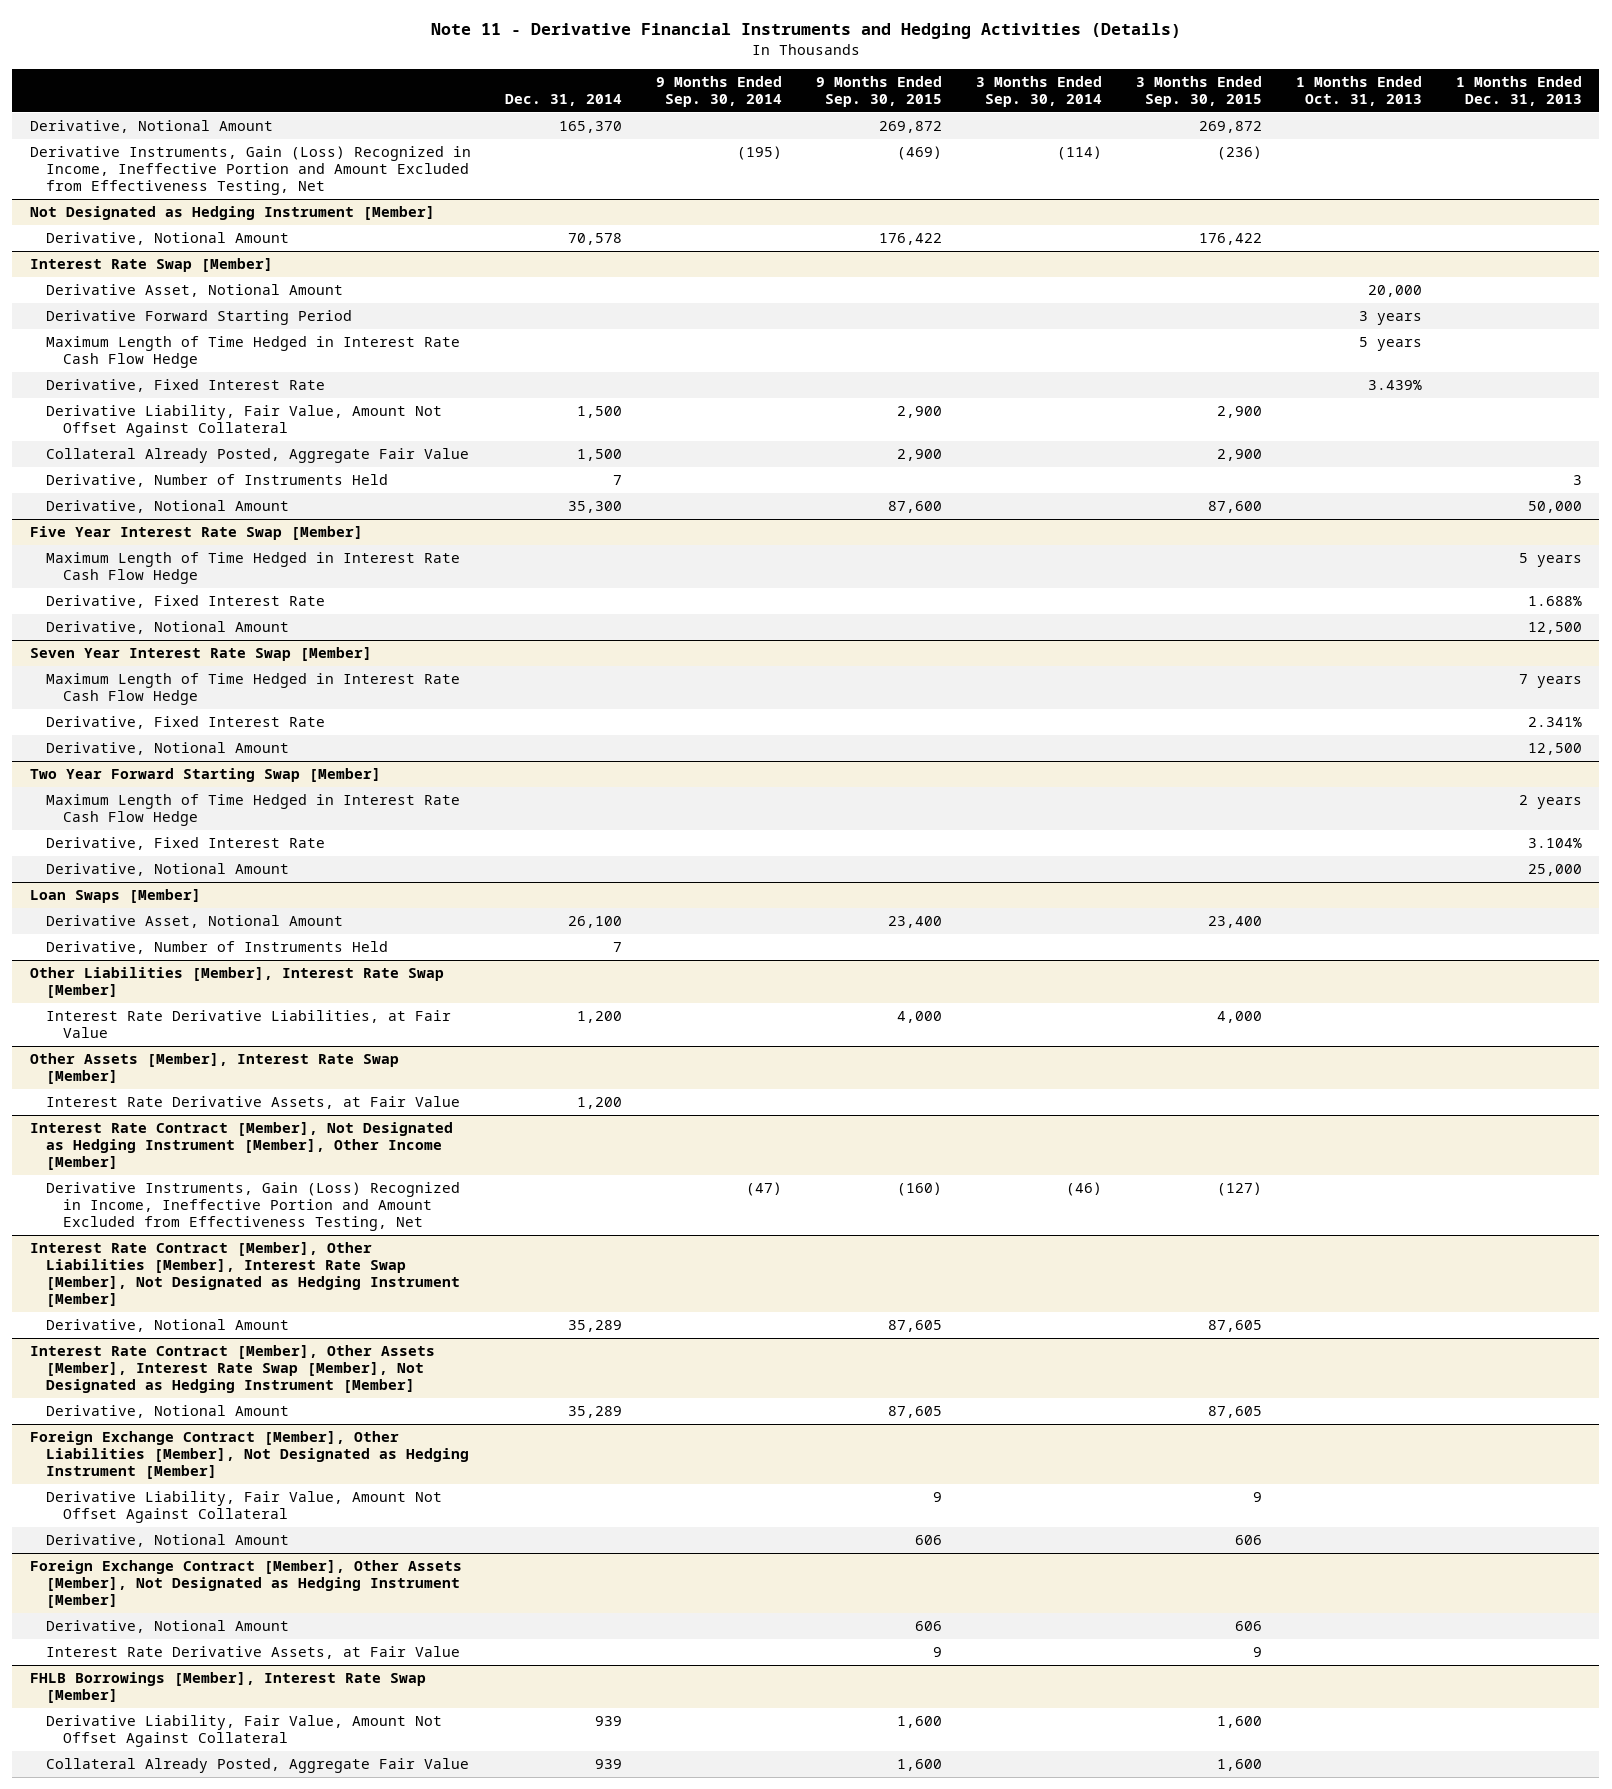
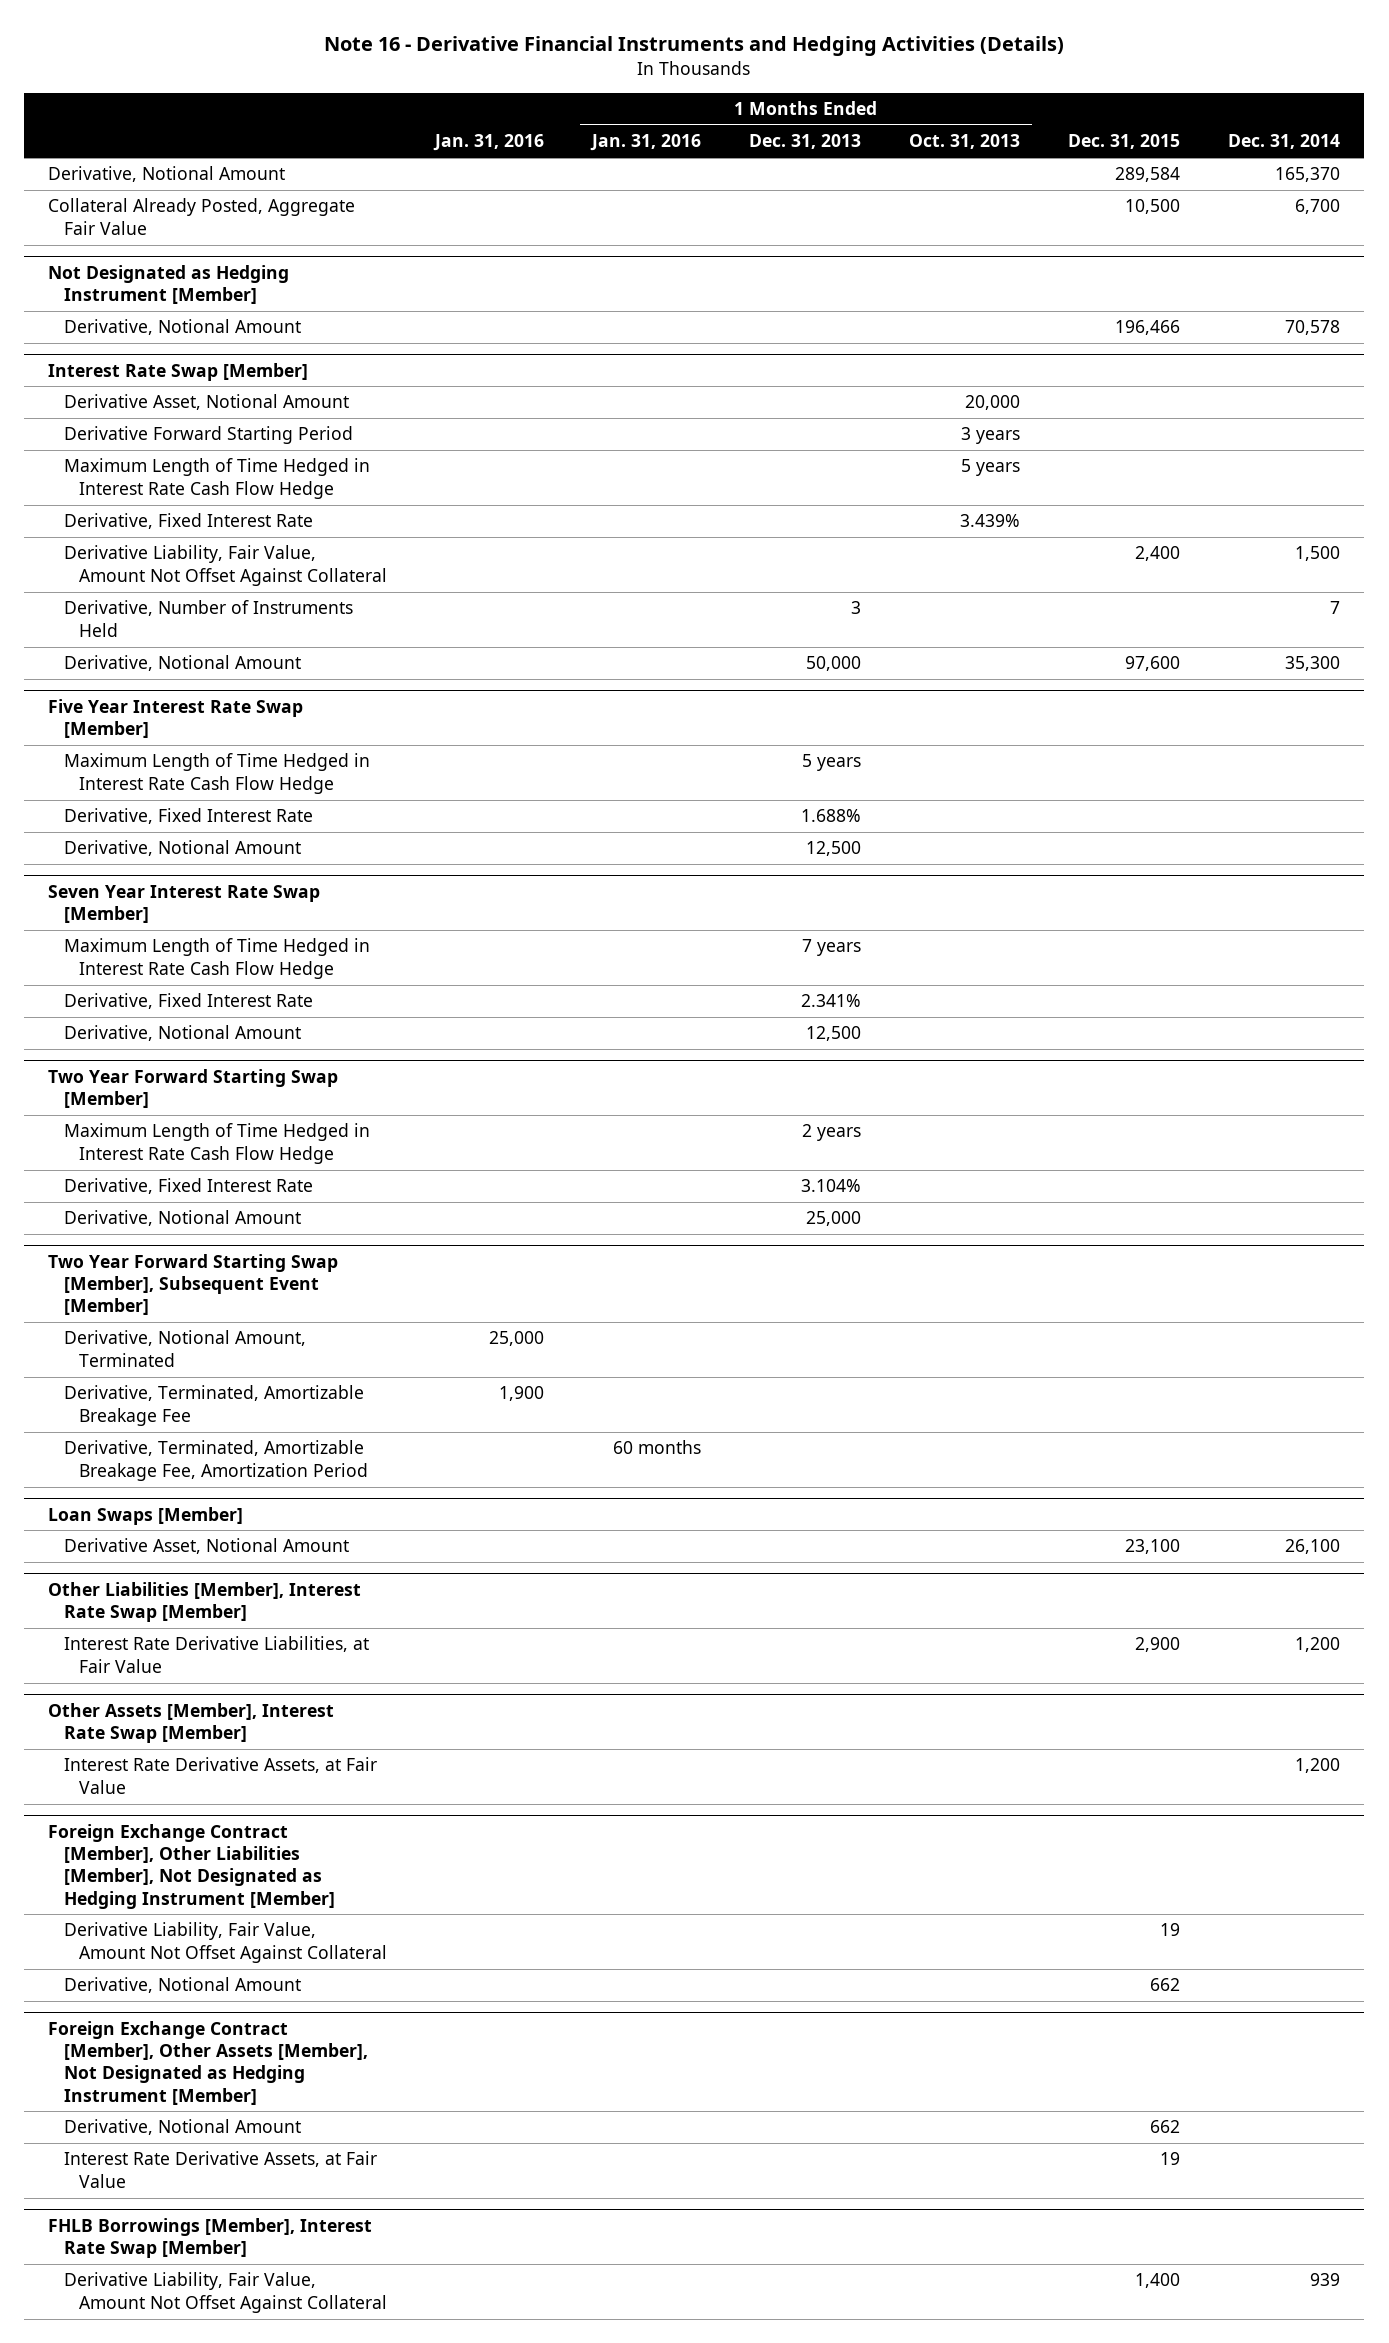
[430,22,1181,39] Note 11 - Derivative Financial Instruments and Hedging Activities (Details) -> [324,36,1065,57] Note 16 - Derivative Financial Instruments and Hedging Activities (Details)
[655,76,782,108] 9 Months Ended Sep. 30, 2014 -> none
[815,76,942,108] 9 Months Ended Sep. 30, 2015 -> none
[975,76,1102,108] 3 Months Ended Sep. 30, 2014 -> none
[1136,76,1263,108] 3 Months Ended Sep. 30, 2015 -> none
none -> [433,134,545,152] Jan. 31, 2016
none -> [590,134,702,152] Jan. 31, 2016
none -> [1068,134,1181,150] Dec. 31, 2015
[29,146,471,195] Derivative Instruments, Gain (Loss) Recognized in Income, Ineffective Portion and Amount Excluded from Effectiveness Testing, Net -> none
none -> [48,198,356,235] Collateral Already Posted, Aggregate Fair Value
[46,448,470,464] Collateral Already Posted, Aggregate Fair Value -> none
none -> [48,1253,339,1316] Two Year Forward Starting Swap [Member], Subsequent Event [Member]
none -> [63,1330,306,1367] Derivative, Notional Amount, Terminated
none -> [63,1385,364,1426] Derivative, Terminated, Amortizable Breakage Fee
none -> [63,1440,369,1481] Derivative, Terminated, Amortizable Breakage Fee, Amortization Period
[46,941,389,955] Derivative, Number of Instruments Held -> none
[29,1122,453,1170] Interest Rate Contract [Member], Not Designated as Hedging Instrument [Member], Other Income [Member] -> none
[46,1182,461,1231] Derivative Instruments, Gain (Loss) Recognized in Income, Ineffective Portion and Amount Excluded from Effectiveness Testing, Net -> none
[29,1242,461,1307] Interest Rate Contract [Member], Other Liabilities [Member], Interest Rate Swap [Member], Not Designated as Hedging Instrument [Member] -> none
[46,1319,290,1333] Derivative, Notional Amount -> none
[29,1345,435,1393] Interest Rate Contract [Member], Other Assets [Member], Interest Rate Swap [Member], Not Designated as Hedging Instrument [Member] -> none
[46,1405,290,1419] Derivative, Notional Amount -> none
[46,1758,470,1774] Collateral Already Posted, Aggregate Fair Value -> none

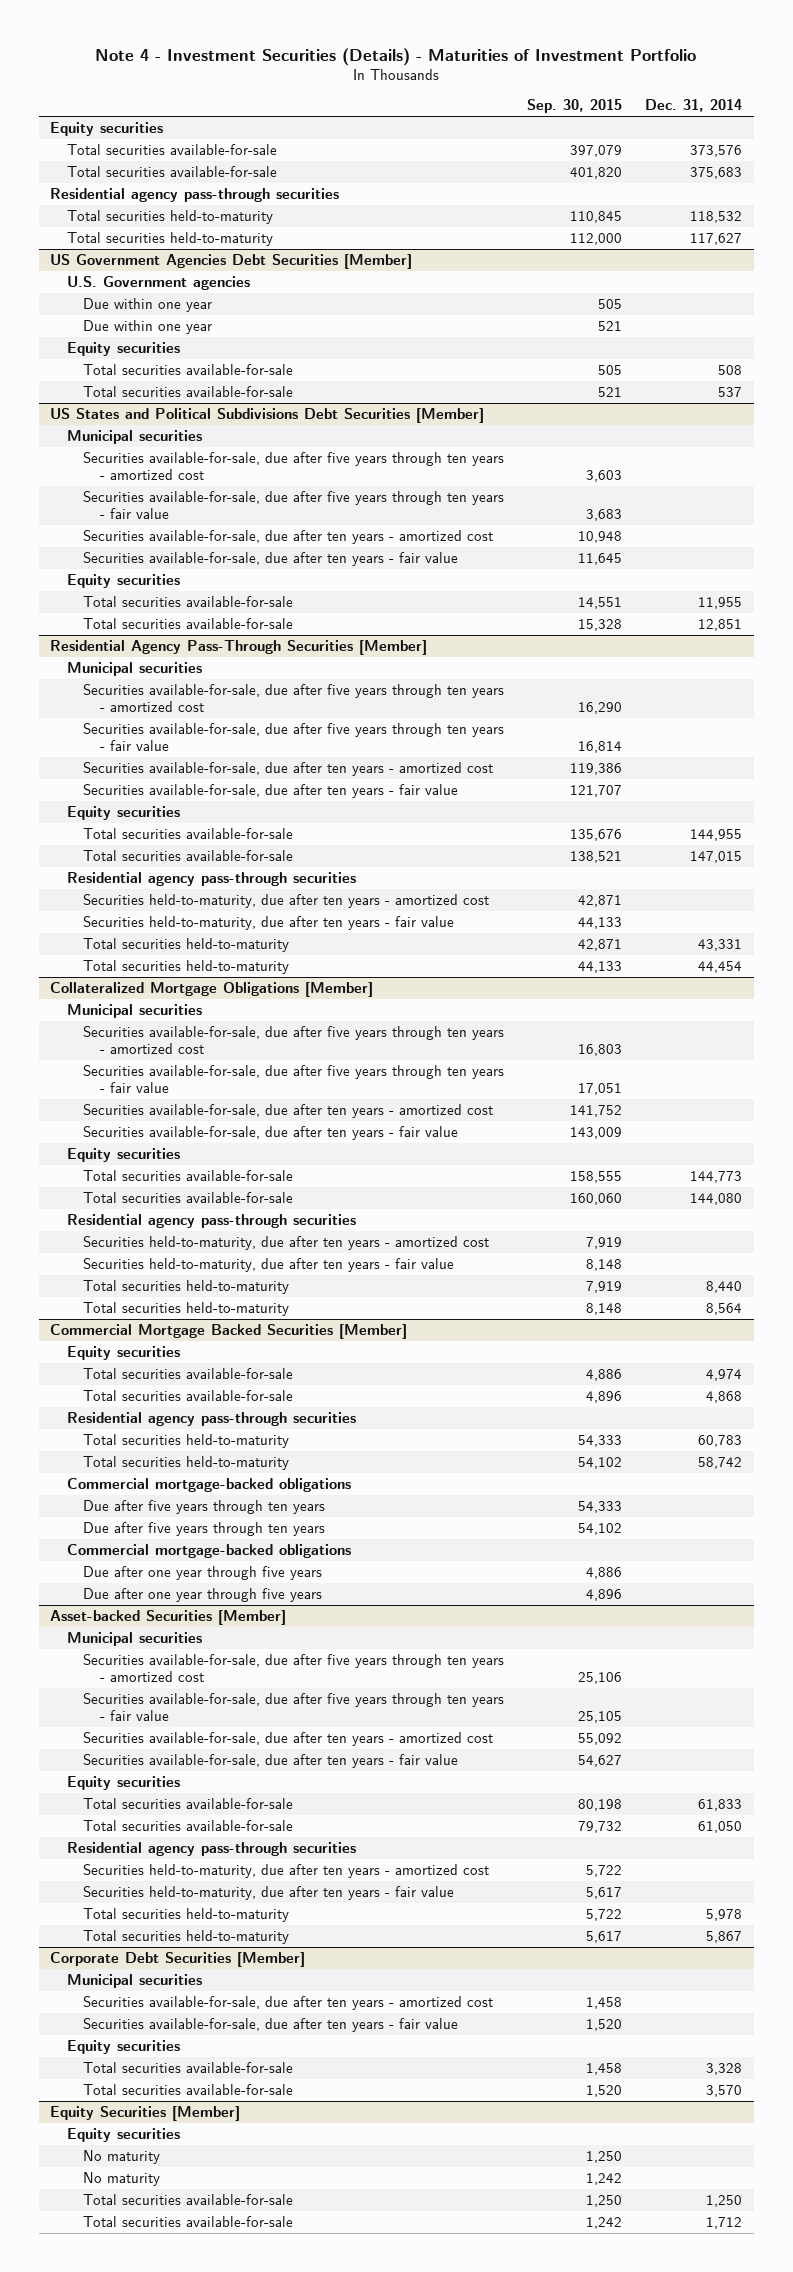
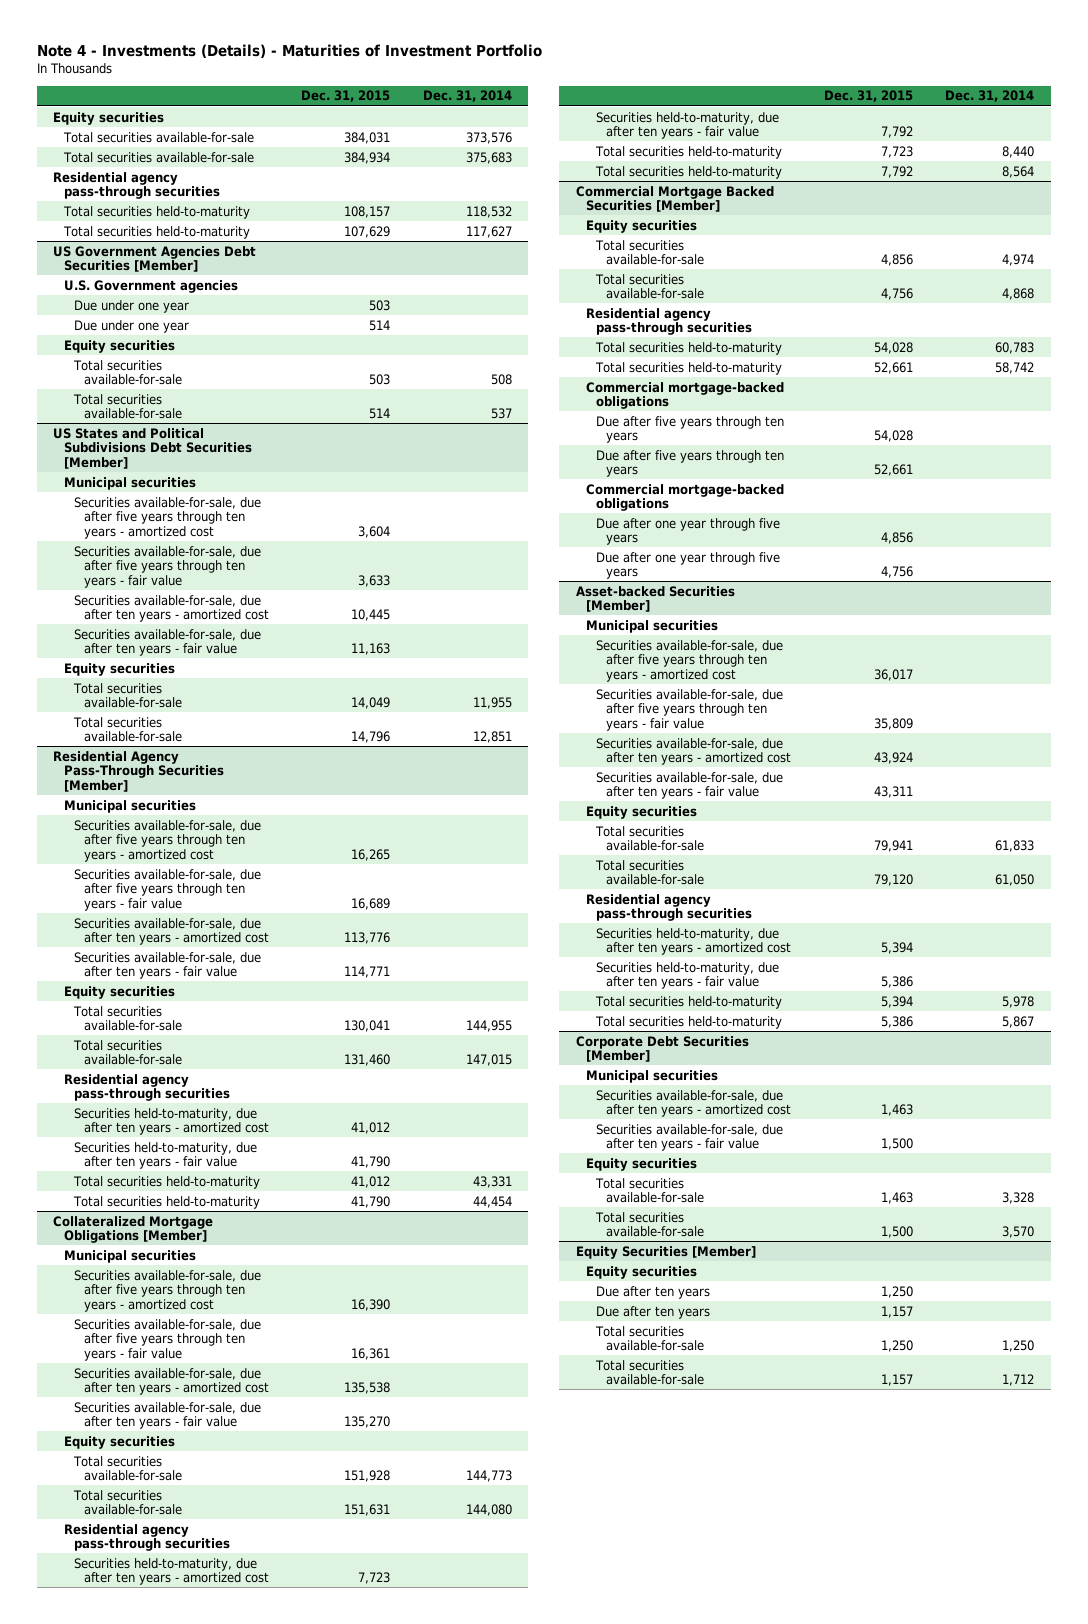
[95,47,697,66] Note 4 - Investment Securities (Details) - Maturities of Investment Portfolio -> [37,44,543,59] Note 4 - Investments (Details) - Maturities of Investment Portfolio
[527,99,623,114] Sep. 30, 2015 -> none
none -> [301,90,391,103] Dec. 31, 2015
[83,297,213,312] Due within one year -> [73,299,189,313] Due under one year
[83,319,213,334] Due within one year -> [73,319,189,333] Due under one year
[83,2149,161,2164] No maturity -> [595,1285,710,1299] Due after ten years
[83,2171,161,2186] No maturity -> [595,1305,710,1319] Due after ten years

